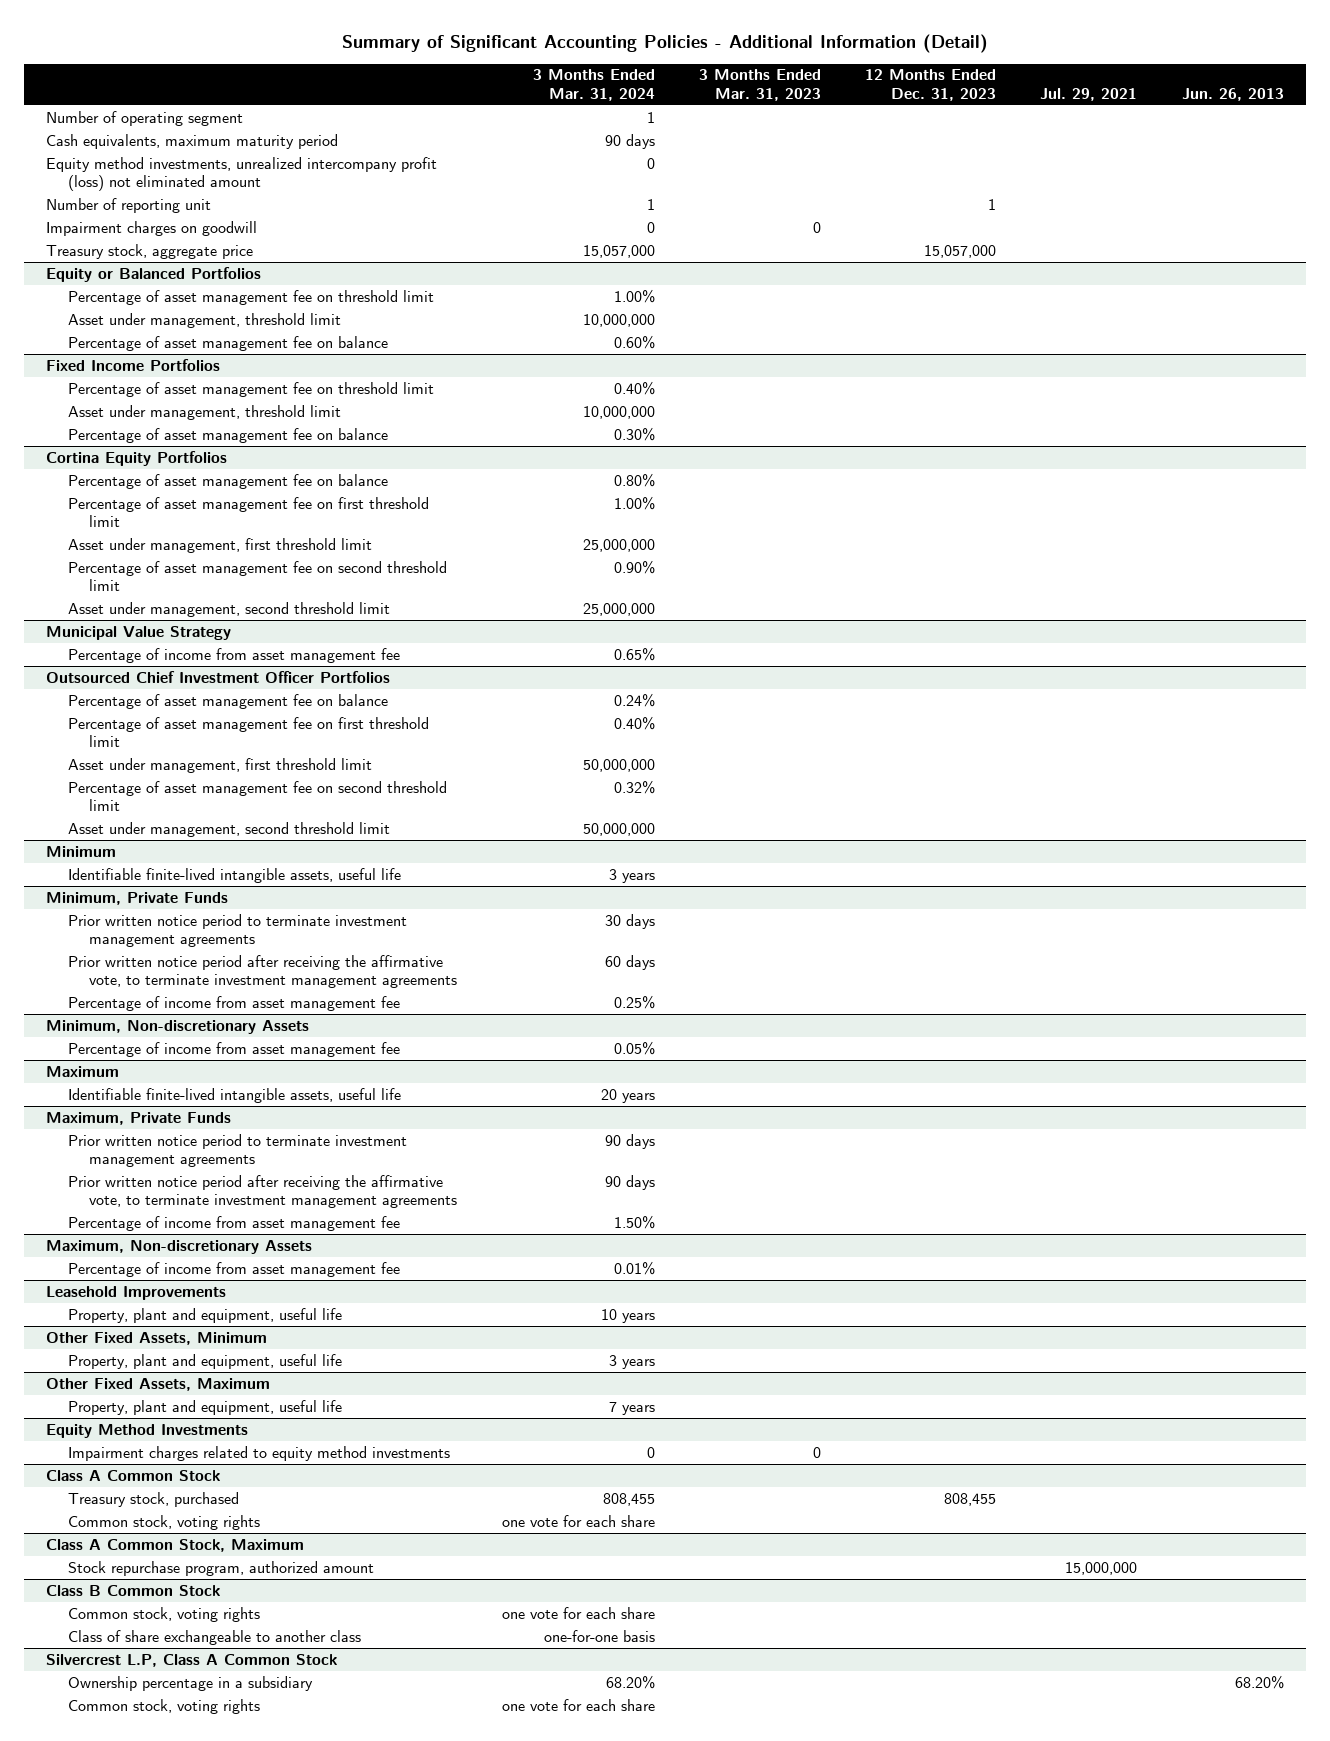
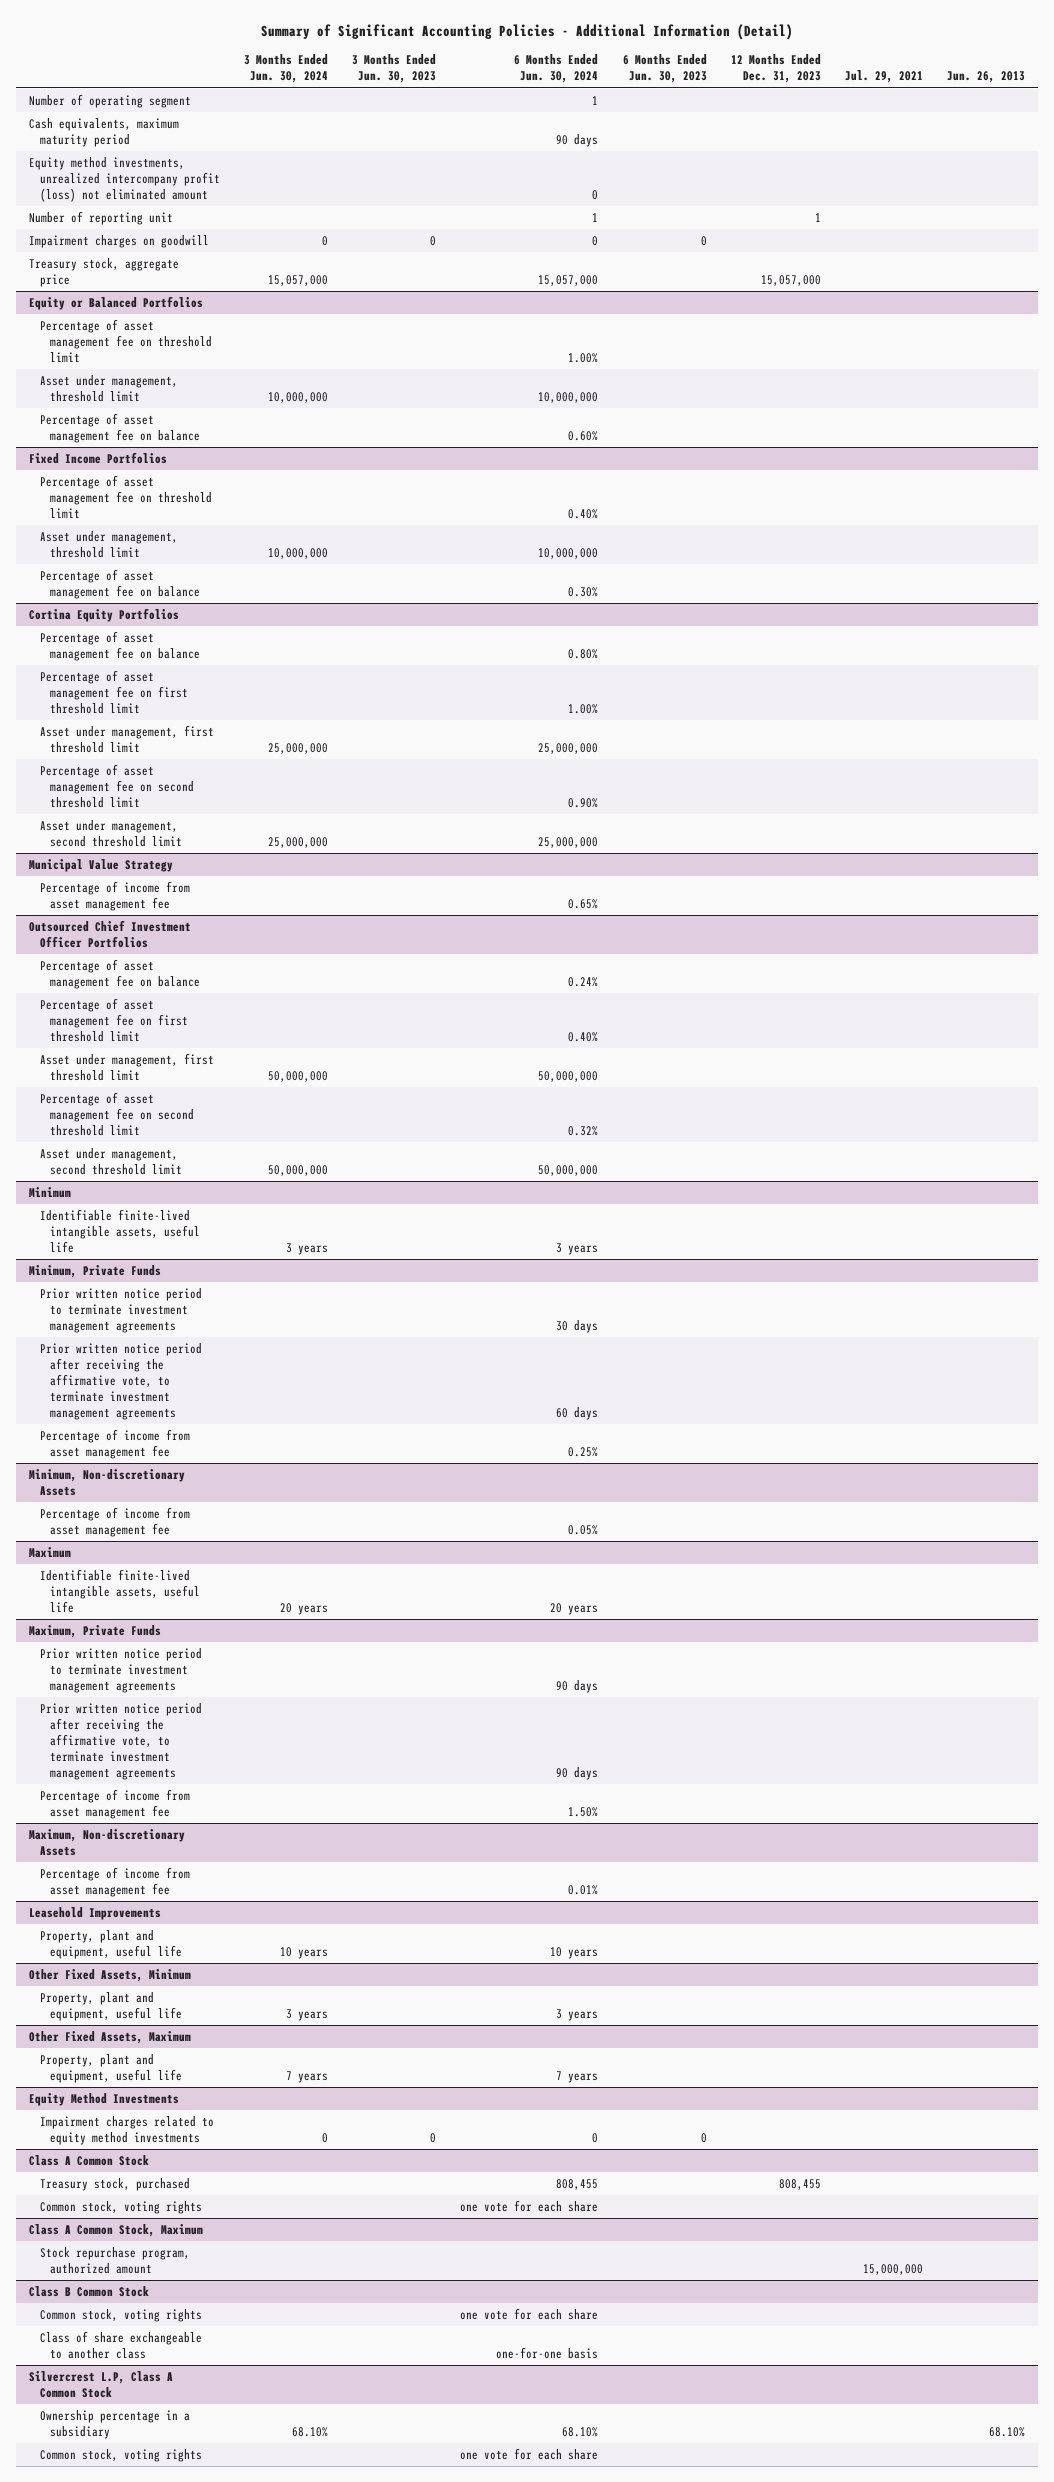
[532,69,655,101] 3 Months Ended Mar. 31, 2024 -> none
[698,69,821,101] 3 Months Ended Mar. 31, 2023 -> none
none -> [243,54,328,84] 3 Months Ended Jun. 30, 2024
none -> [352,54,437,84] 3 Months Ended Jun. 30, 2023
none -> [514,54,599,84] 6 Months Ended Jun. 30, 2024
none -> [622,54,707,84] 6 Months Ended Jun. 30, 2023
[1234,1674,1284,1689] 68.20% -> [989,2426,1026,2437] 68.10%

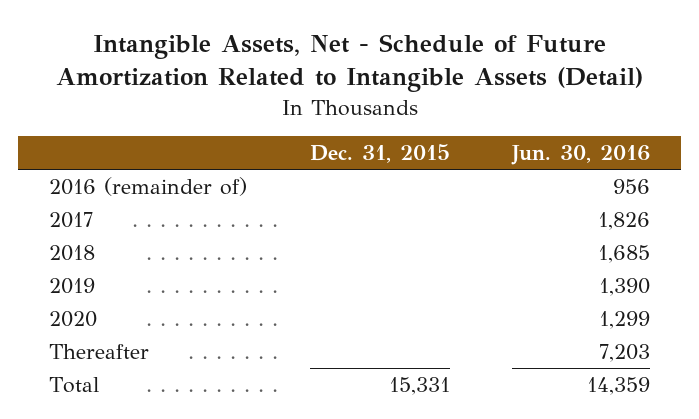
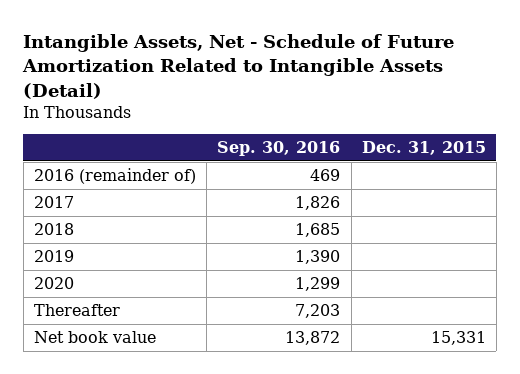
[511,145,651,166] Jun. 30, 2016 -> none
none -> [217,140,341,156] Sep. 30, 2016
[49,377,100,394] Total -> [33,331,156,344] Net book value

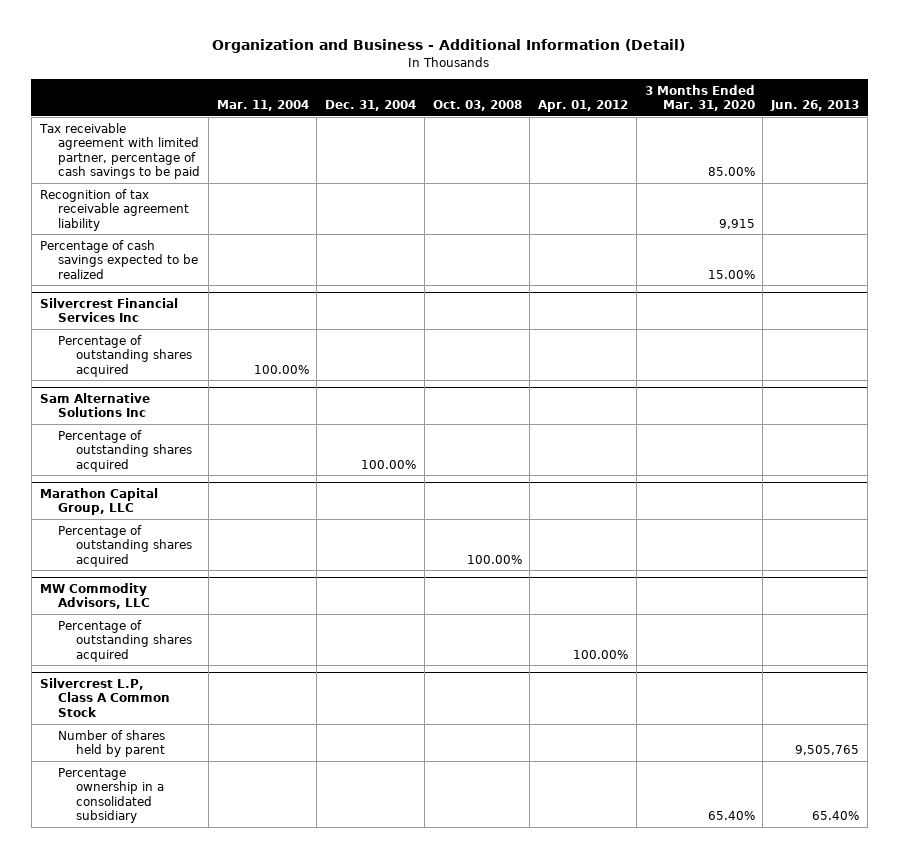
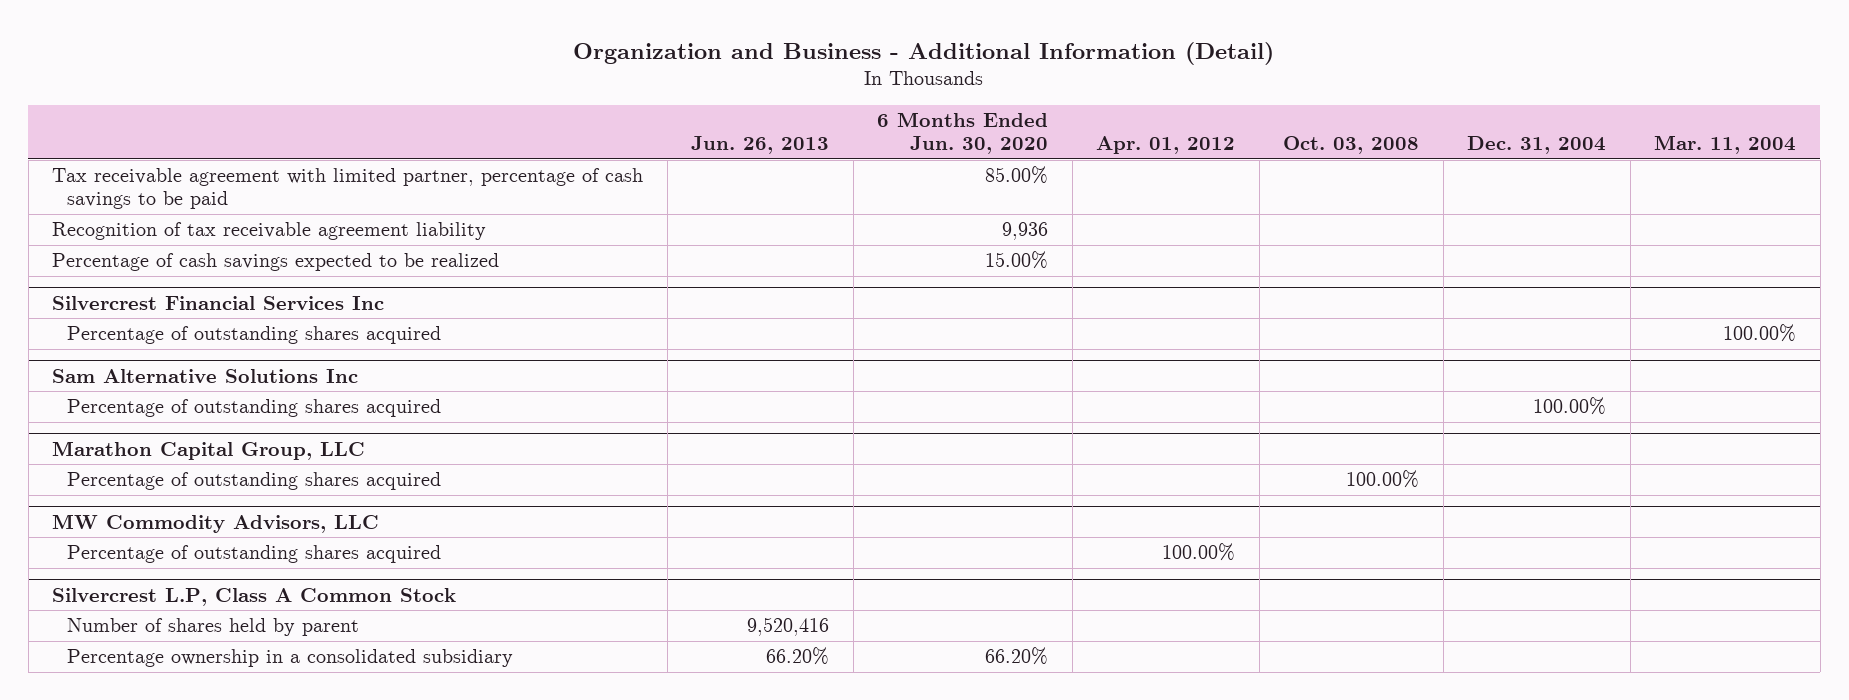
[644,84,755,112] 3 Months Ended Mar. 31, 2020 -> none
none -> [877,111,1049,154] 6 Months Ended Jun. 30, 2020
[795,745,860,756] 9,505,765 -> [747,617,830,637] 9,520,416
[812,811,860,821] 65.40% -> [766,647,830,666] 66.20%

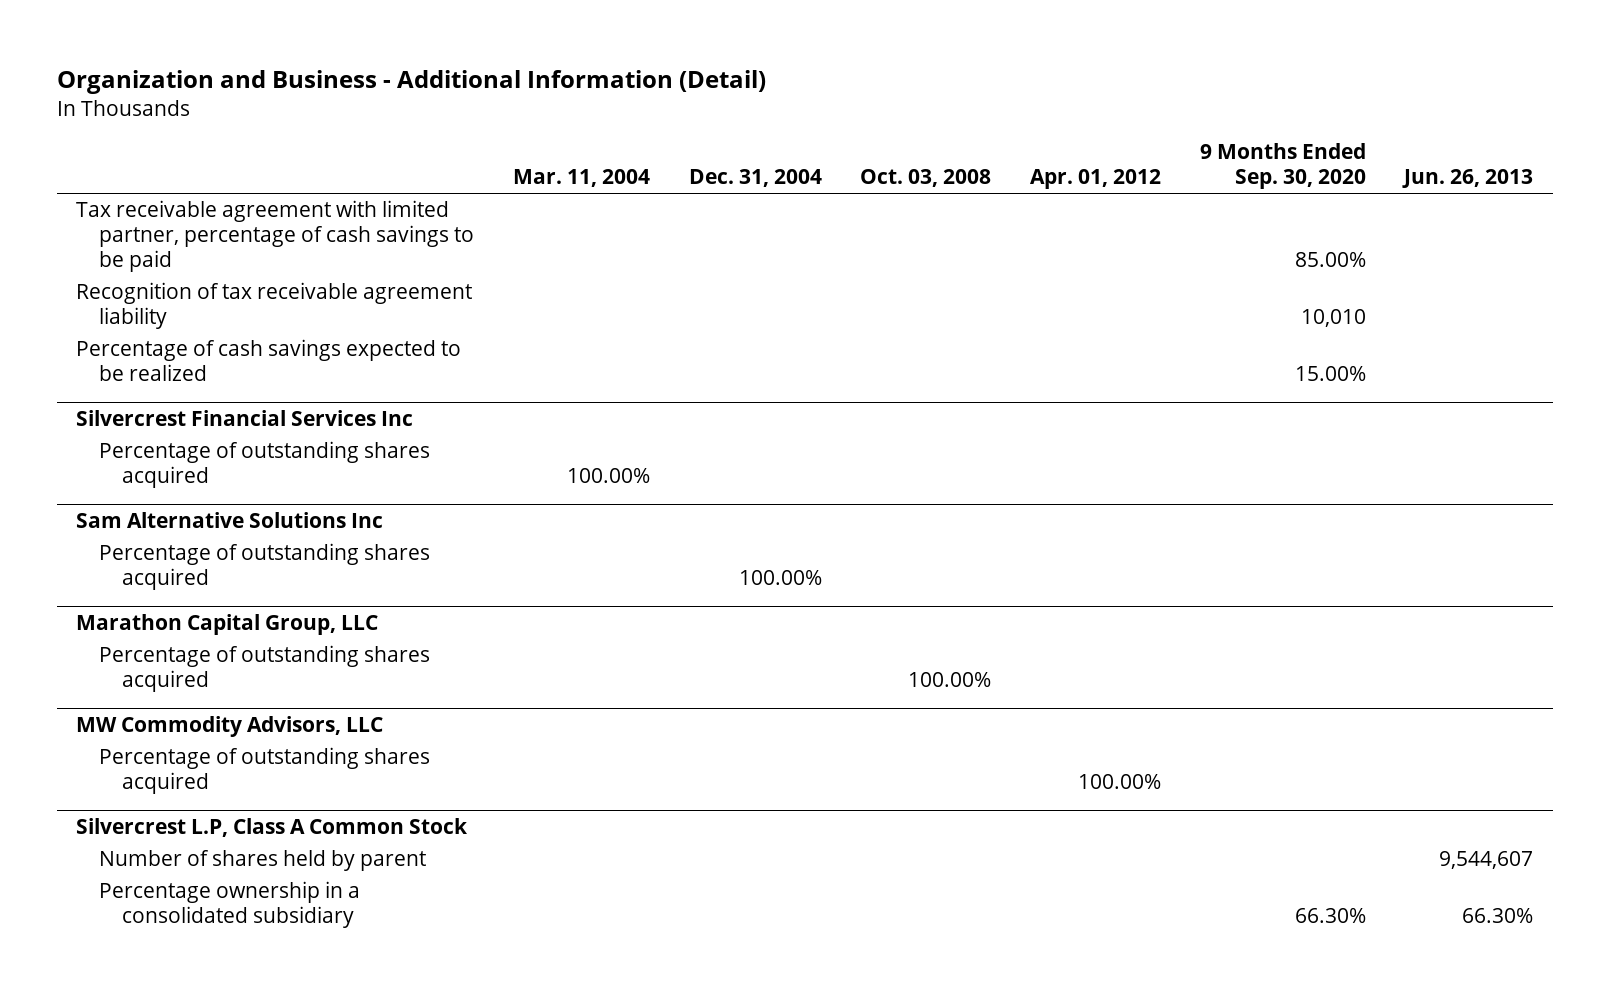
[877,111,1049,154] 6 Months Ended Jun. 30, 2020 -> none
none -> [1199,143,1366,190] 9 Months Ended Sep. 30, 2020
[747,617,830,637] 9,520,416 -> [1439,851,1534,870] 9,544,607
[766,647,830,666] 66.20% -> [1462,908,1534,924] 66.30%

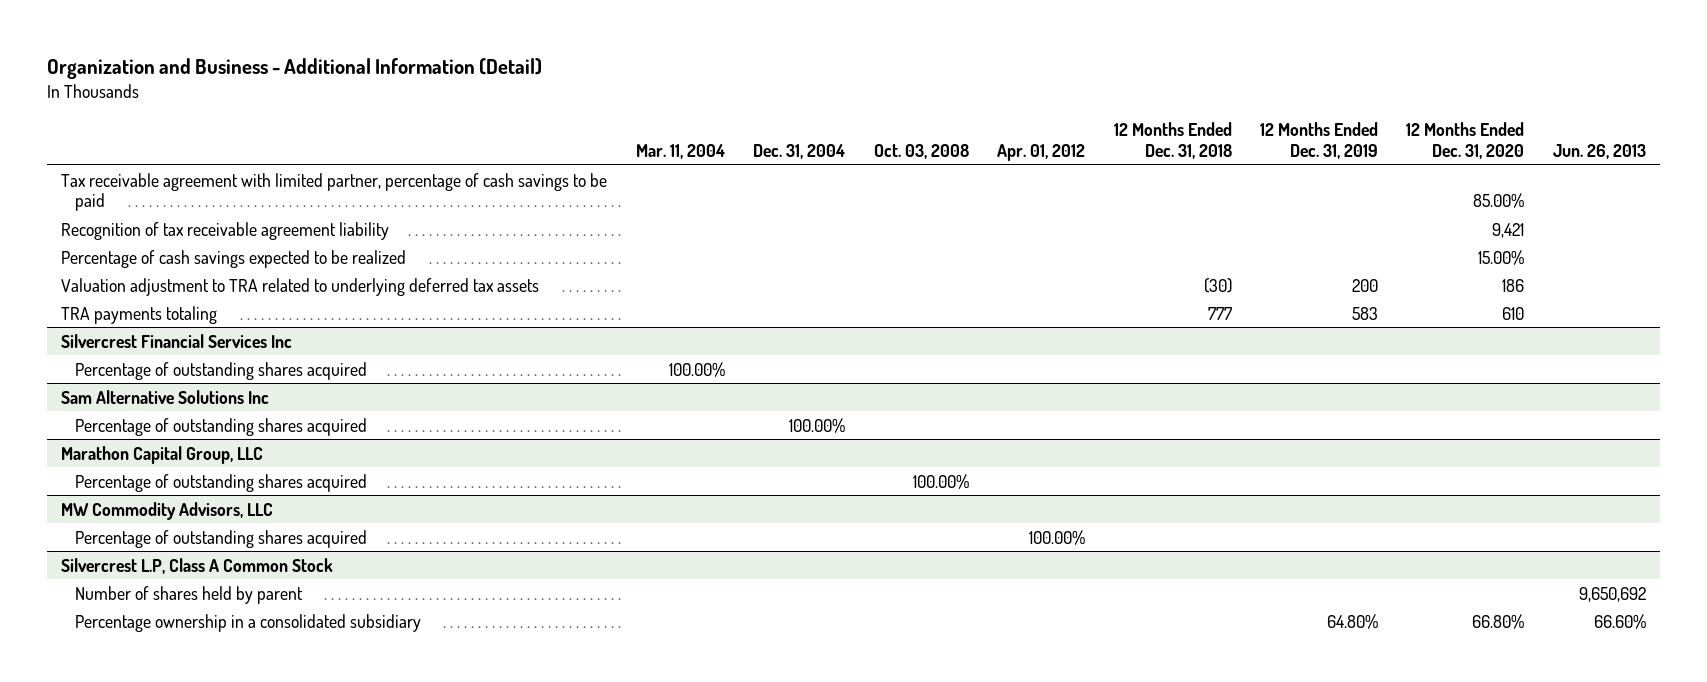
[1199,143,1366,190] 9 Months Ended Sep. 30, 2020 -> none
none -> [1113,122,1232,160] 12 Months Ended Dec. 31, 2018
none -> [1259,122,1378,160] 12 Months Ended Dec. 31, 2019
none -> [1406,122,1525,160] 12 Months Ended Dec. 31, 2020
none -> [61,277,540,296] Valuation adjustment to TRA related to underlying deferred tax assets
none -> [61,305,218,324] TRA payments totaling
[1439,851,1534,870] 9,544,607 -> [1578,586,1646,602] 9,650,692
[1462,908,1534,924] 66.30% -> [1593,613,1646,629] 66.60%

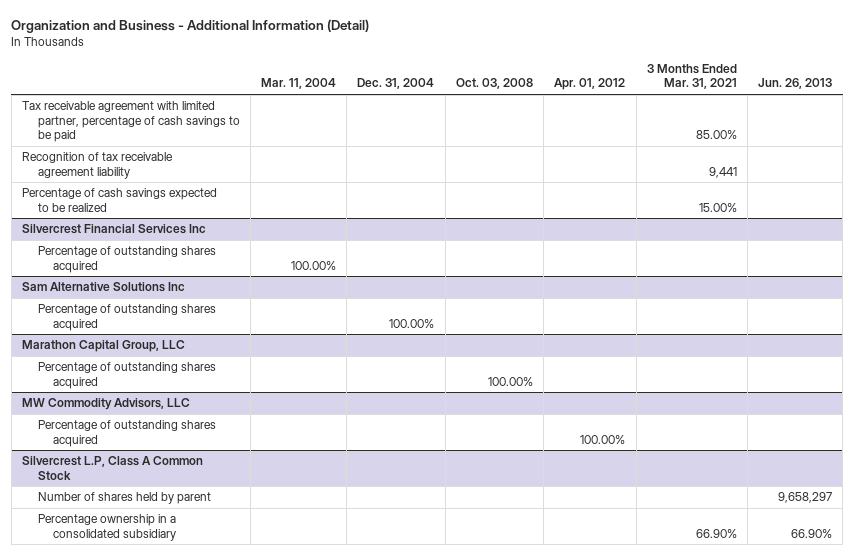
[1113,122,1232,160] 12 Months Ended Dec. 31, 2018 -> none
[1259,122,1378,160] 12 Months Ended Dec. 31, 2019 -> none
[1406,122,1525,160] 12 Months Ended Dec. 31, 2020 -> none
none -> [646,64,737,90] 3 Months Ended Mar. 31, 2021
[61,277,540,296] Valuation adjustment to TRA related to underlying deferred tax assets -> none
[61,305,218,324] TRA payments totaling -> none
[1578,586,1646,602] 9,650,692 -> [778,492,833,504] 9,658,297
[1593,613,1646,629] 66.60% -> [791,528,833,538] 66.90%

